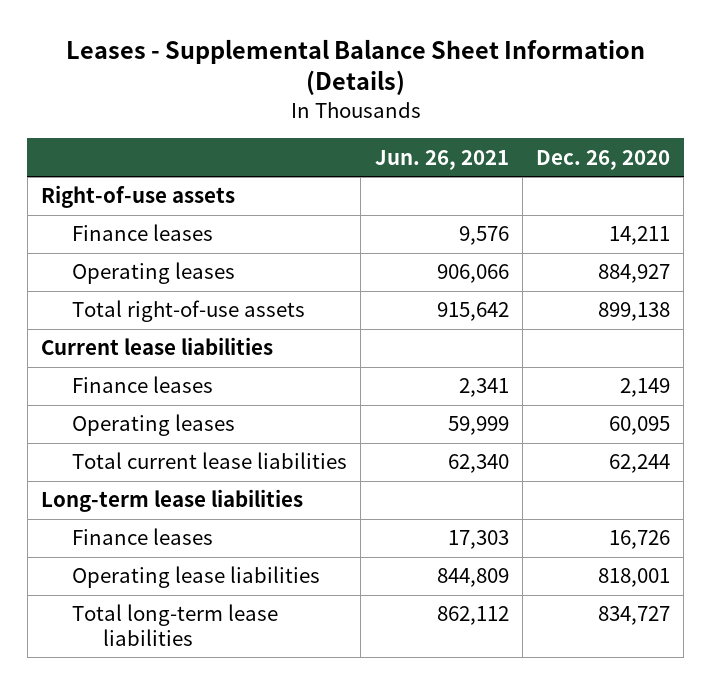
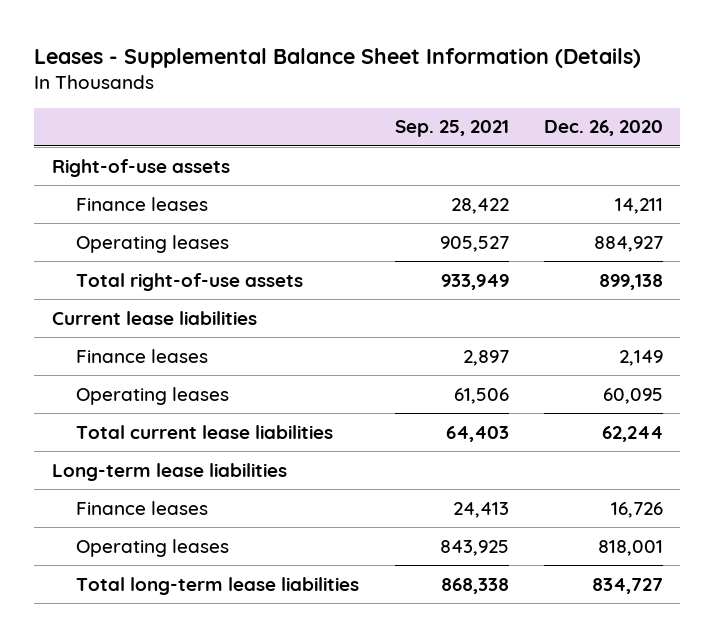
[374,149,509,170] Jun. 26, 2021 -> none
none -> [394,120,509,138] Sep. 25, 2021
[72,566,321,589] Operating lease liabilities -> [76,538,230,557] Operating leases

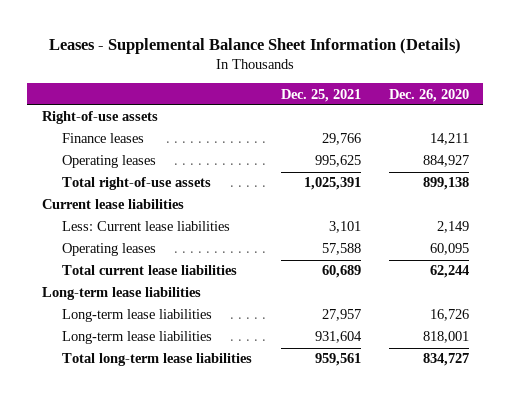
[394,120,509,138] Sep. 25, 2021 -> none
none -> [280,88,361,102] Dec. 25, 2021
[76,348,209,363] Finance leases -> [62,221,231,232] Less: Current lease liabilities
[76,500,209,515] Finance leases -> [62,309,213,323] Long-term lease liabilities
[76,538,230,557] Operating leases -> [62,331,213,345] Long-term lease liabilities

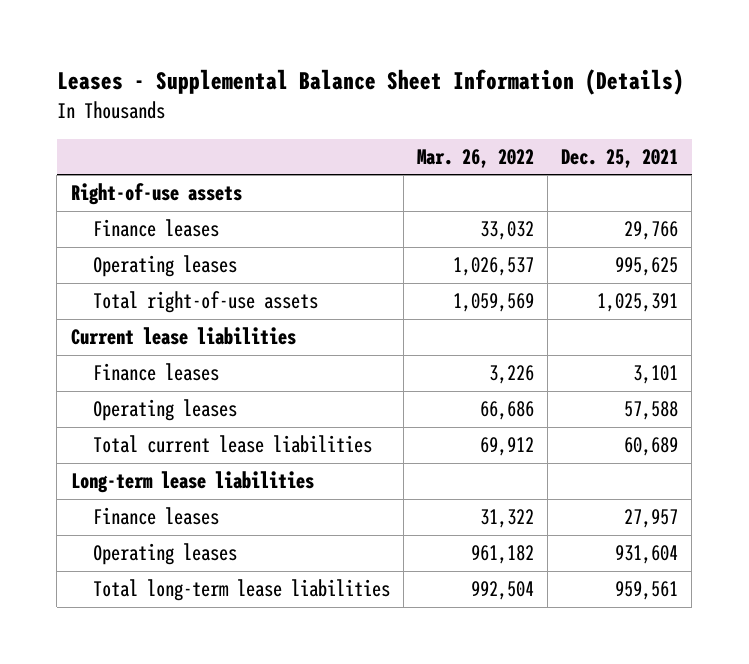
[389,88,470,102] Dec. 26, 2020 -> none
none -> [416,148,534,168] Mar. 26, 2022
[62,221,231,232] Less: Current lease liabilities -> [92,363,219,382] Finance leases
[62,309,213,323] Long-term lease liabilities -> [92,507,219,526] Finance leases
[62,331,213,345] Long-term lease liabilities -> [92,543,237,566] Operating leases

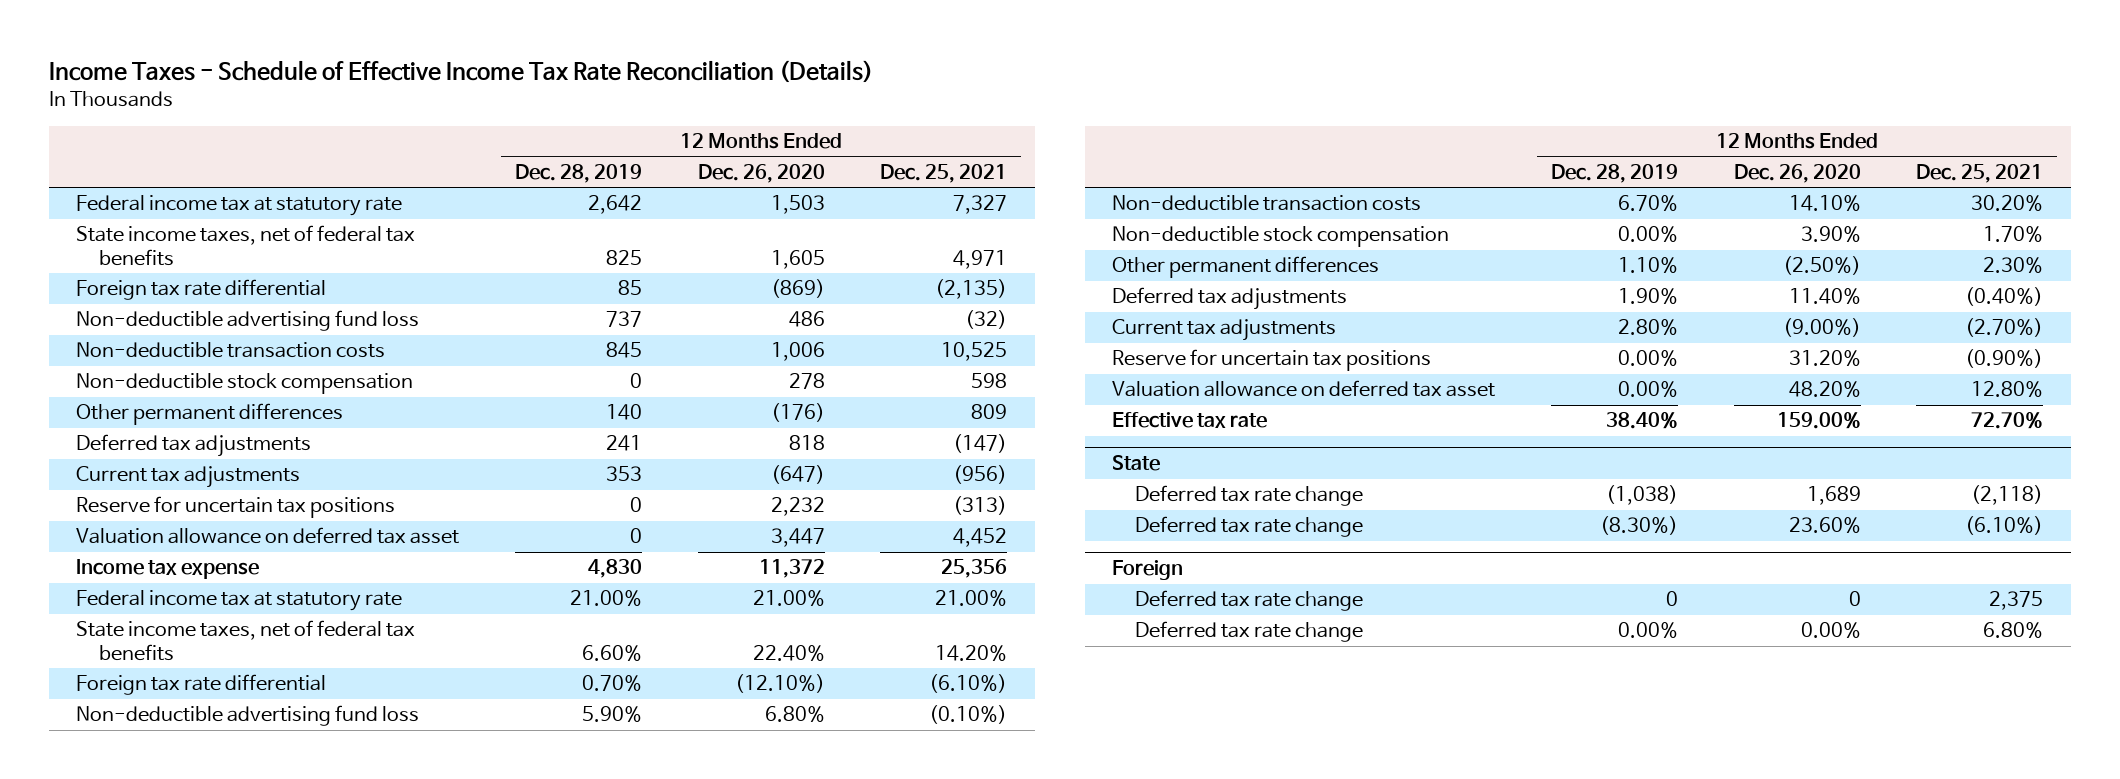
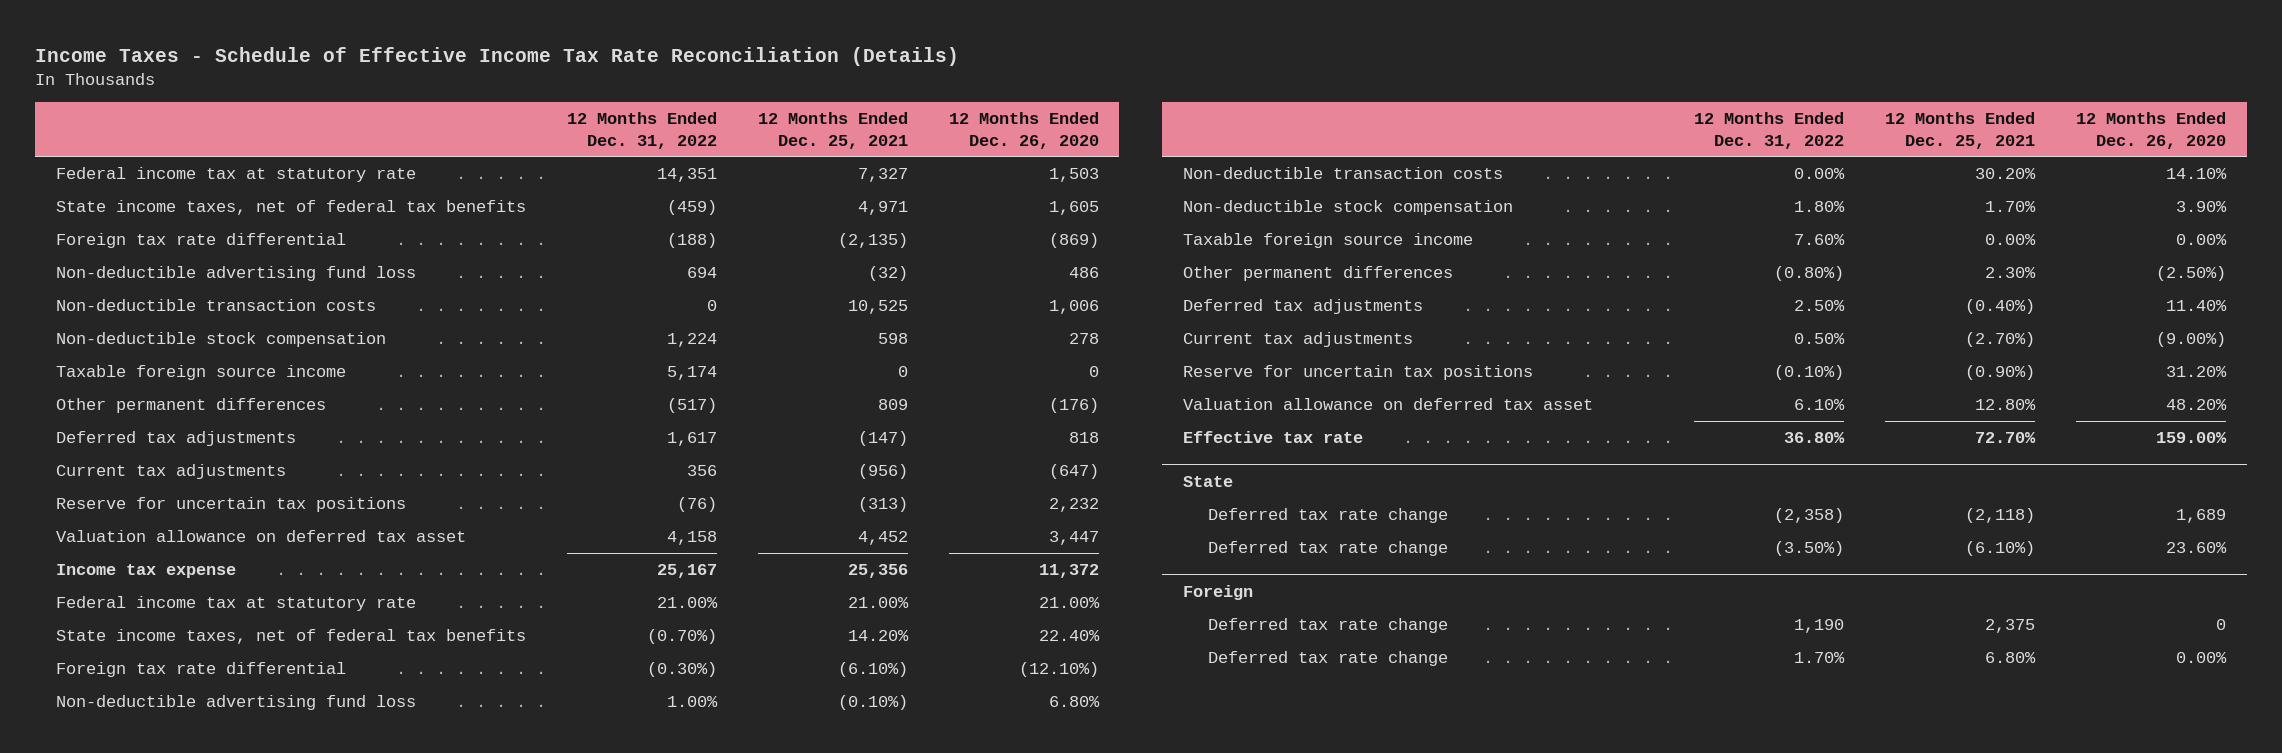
[515,163,643,183] Dec. 28, 2019 -> none
none -> [566,112,717,149] 12 Months Ended Dec. 31, 2022
none -> [55,365,346,381] Taxable foreign source income
none -> [1182,233,1473,249] Taxable foreign source income

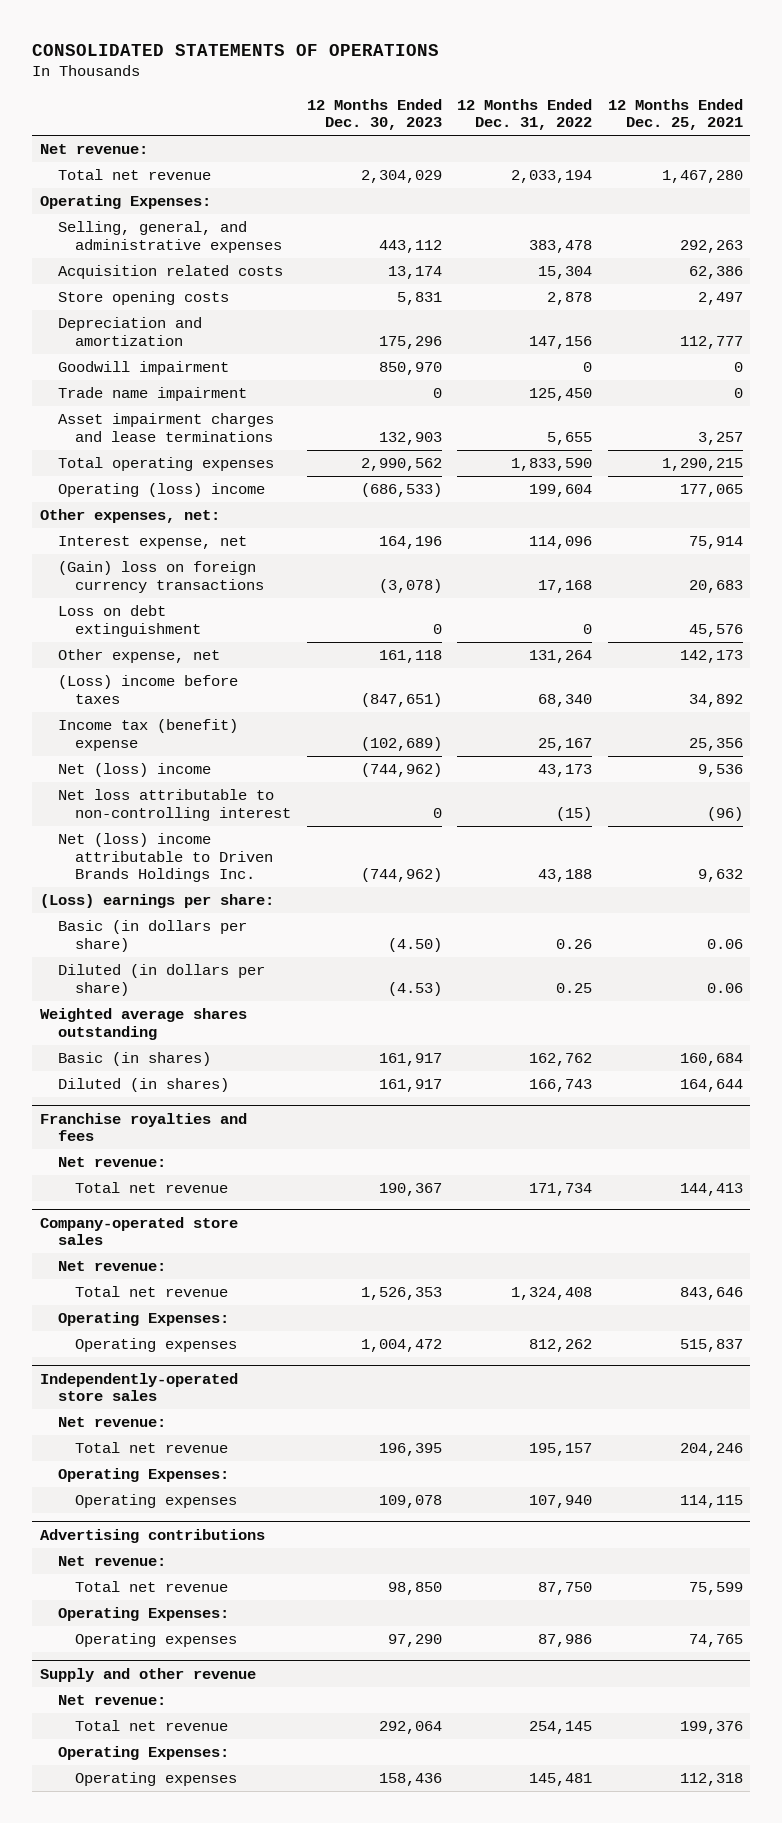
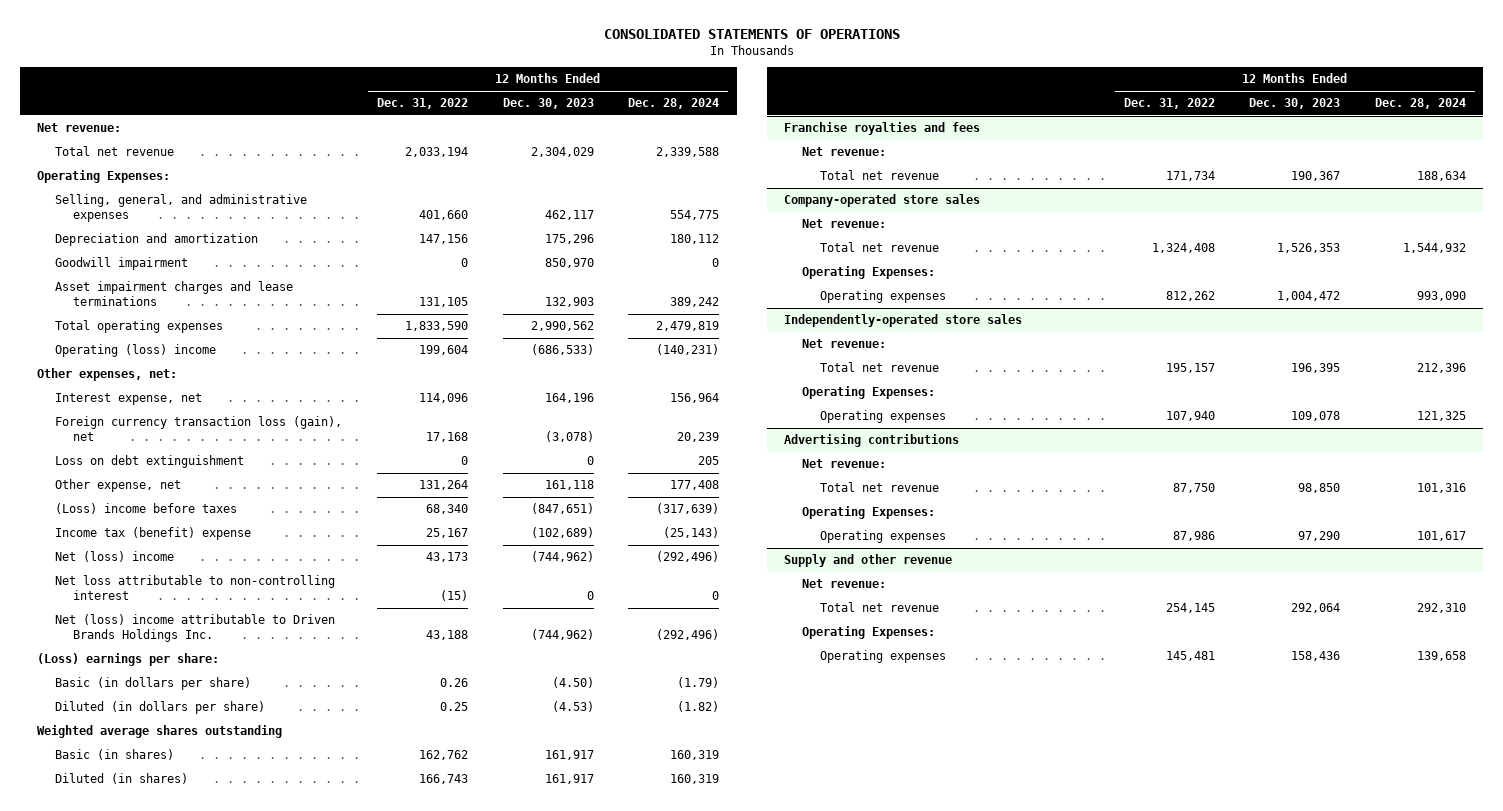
[607,98,743,131] 12 Months Ended Dec. 25, 2021 -> none
none -> [628,98,720,110] Dec. 28, 2024
[57,265,283,280] Acquisition related costs -> none
[57,291,229,306] Store opening costs -> none
[378,239,442,253] 443,112 -> [544,210,594,221] 462,117
[529,239,593,253] 383,478 -> [418,210,468,221] 401,660
[57,387,247,402] Trade name impairment -> none
[547,431,593,445] 5,655 -> [418,297,468,308] 131,105
[57,561,265,593] (Gain) loss on foreign currency transactions -> [55,416,343,442] Foreign currency transaction loss (gain), net

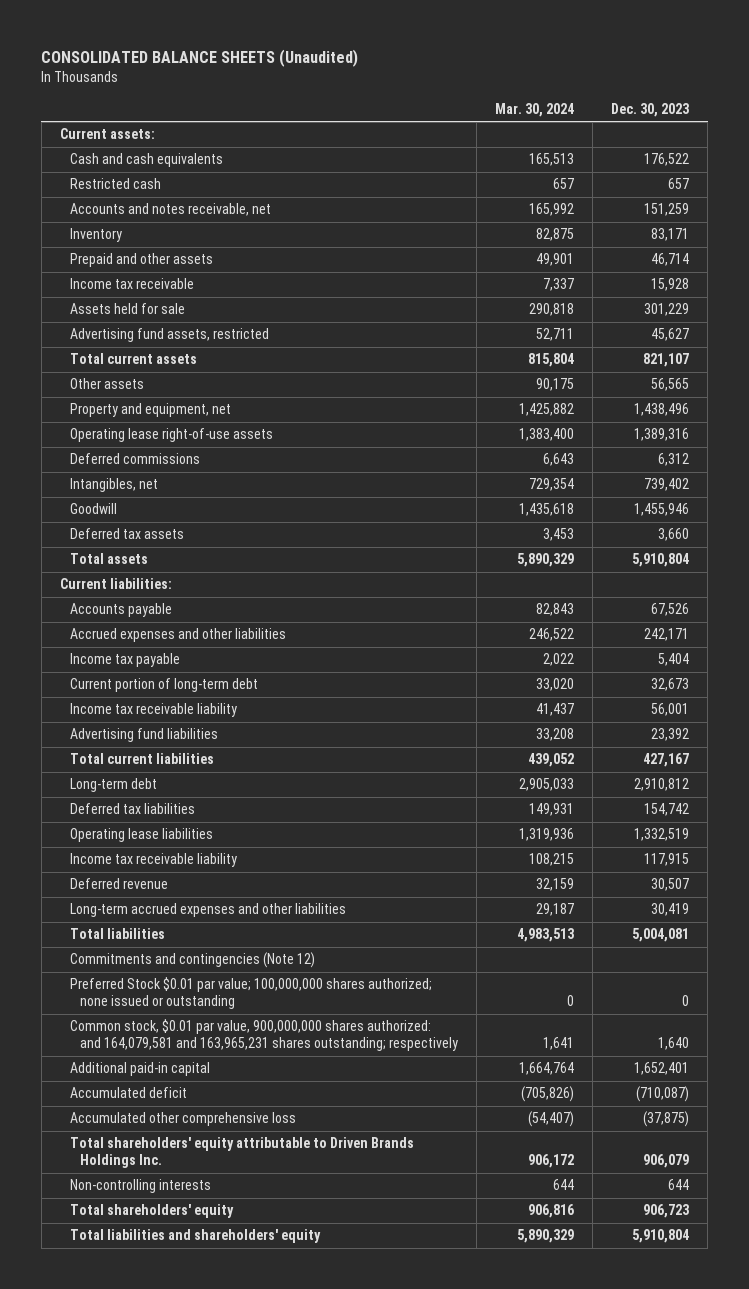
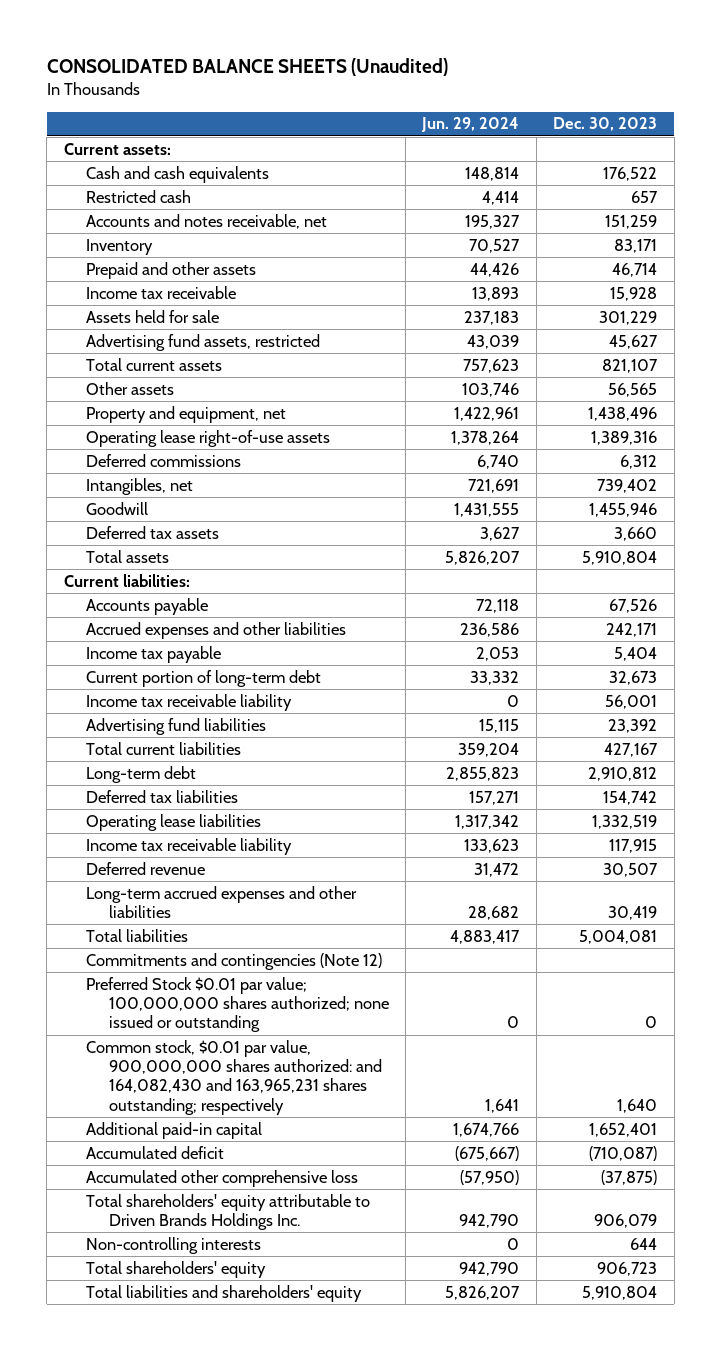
[495,102,575,117] Mar. 30, 2024 -> none
none -> [421,117,520,133] Jun. 29, 2024
[70,1019,459,1052] Common stock, $0.01 par value, 900,000,000 shares authorized: and 164,079,581 and 163,965,231 shares outstanding; respectively -> [86,1039,382,1115] Common stock, $0.01 par value, 900,000,000 shares authorized: and 164,082,430 and 163,965,231 shares outstanding; respectively

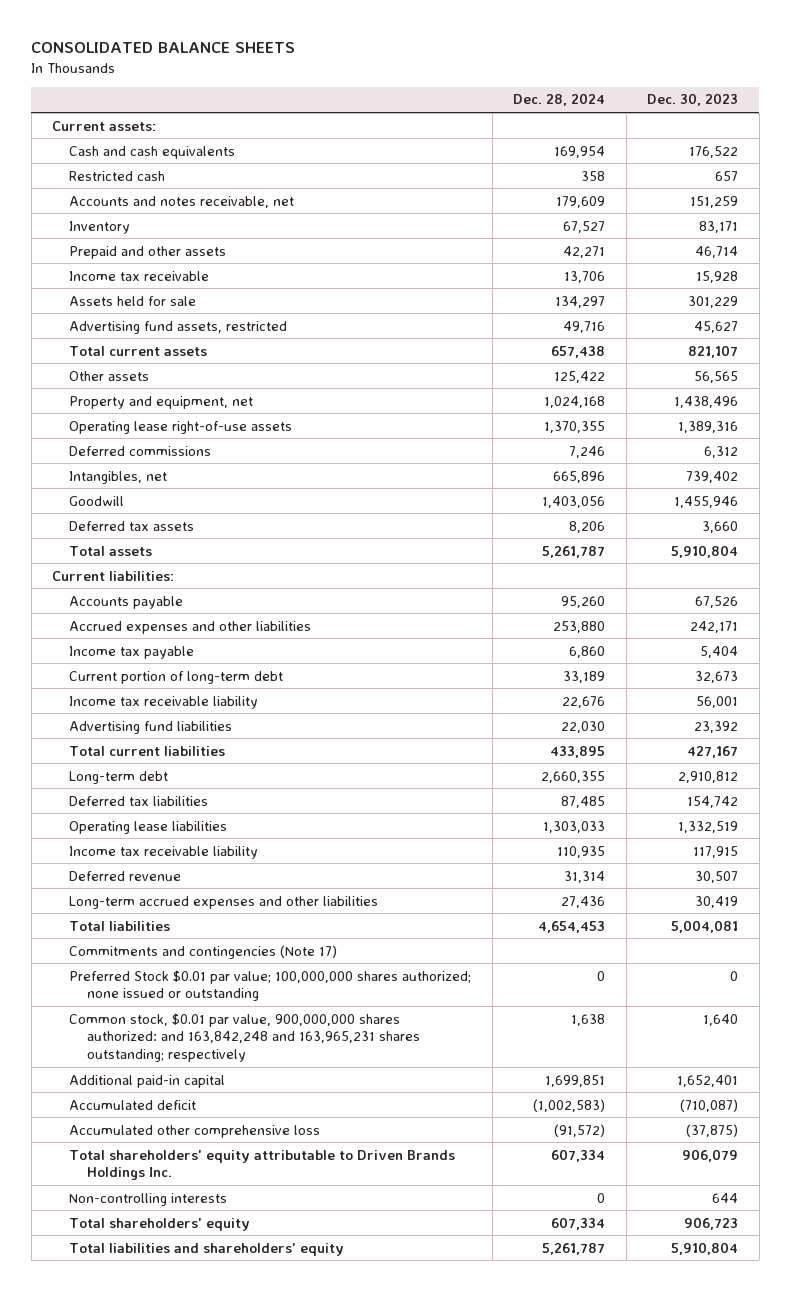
[46,57,448,76] CONSOLIDATED BALANCE SHEETS (Unaudited) -> [31,42,296,54] CONSOLIDATED BALANCE SHEETS
[421,117,520,133] Jun. 29, 2024 -> none
none -> [513,93,606,107] Dec. 28, 2024
[86,952,383,970] Commitments and contingencies (Note 12) -> [69,944,338,959] Commitments and contingencies (Note 17)
[86,1039,382,1115] Common stock, $0.01 par value, 900,000,000 shares authorized: and 164,082,430 and 163,965,231 shares outstanding; respectively -> [69,1012,420,1062] Common stock, $0.01 par value, 900,000,000 shares authorized: and 163,842,248 and 163,965,231 shares outstanding; respectively

